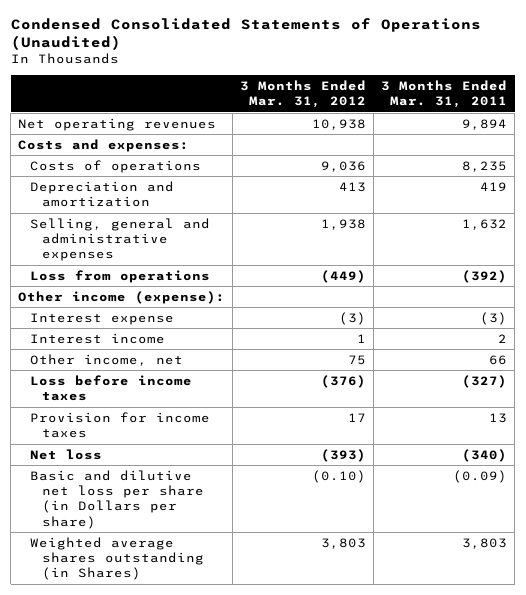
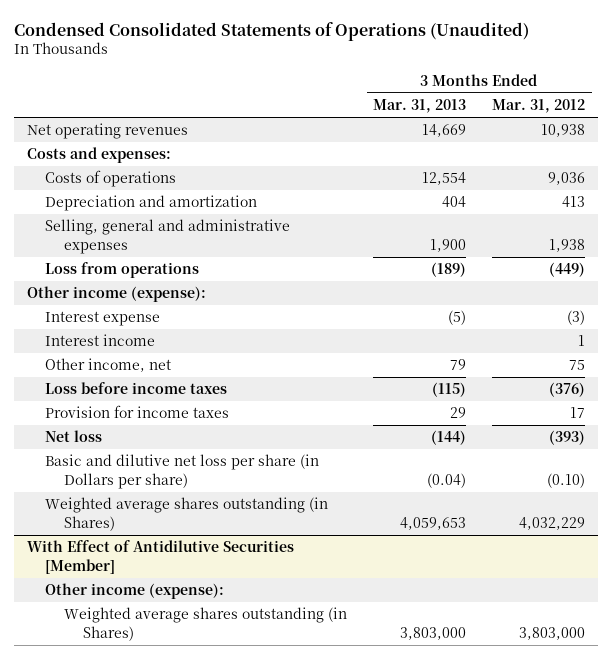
[381,79,508,109] 3 Months Ended Mar. 31, 2011 -> none
none -> [373,99,467,114] Mar. 31, 2013
[321,537,367,549] 3,803 -> [519,516,586,530] 4,032,229
none -> [26,540,294,574] With Effect of Antidilutive Securities [Member]
none -> [45,583,225,600] Other income (expense):
none -> [64,607,348,641] Weighted average shares outstanding (in Shares)

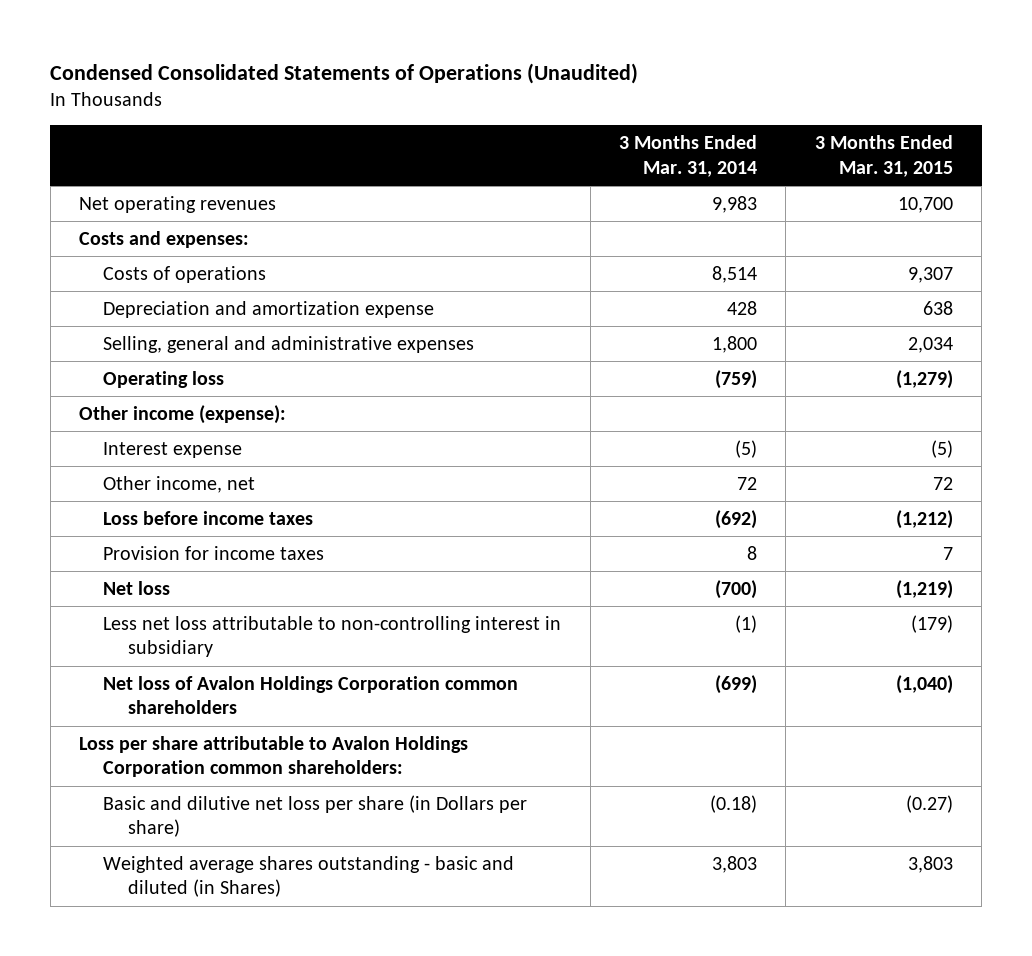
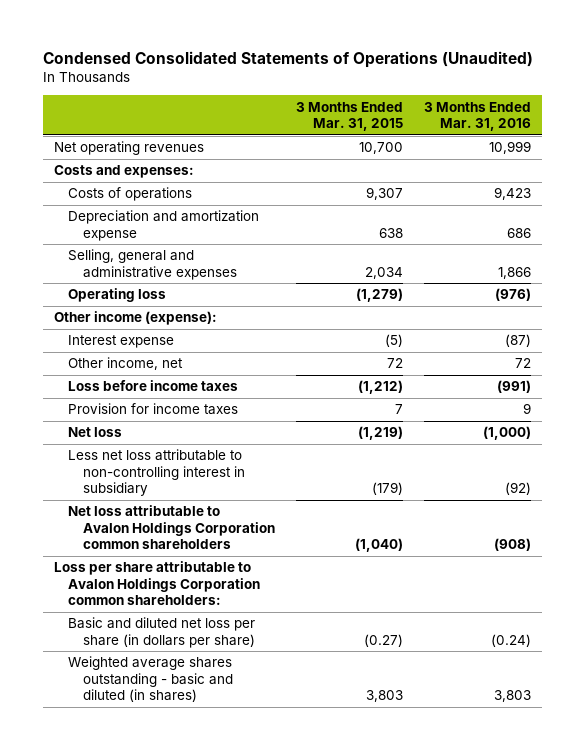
[619,135,758,177] 3 Months Ended Mar. 31, 2014 -> none
none -> [424,101,532,132] 3 Months Ended Mar. 31, 2016
[103,676,519,715] Net loss of Avalon Holdings Corporation common shareholders -> [68,505,276,550] Net loss attributable to Avalon Holdings Corporation common shareholders
[103,795,528,838] Basic and dilutive net loss per share (in Dollars per share) -> [68,617,256,648] Basic and diluted net loss per share (in dollars per share)
[103,856,515,898] Weighted average shares outstanding - basic and diluted (in Shares) -> [68,656,234,703] Weighted average shares outstanding - basic and diluted (in shares)

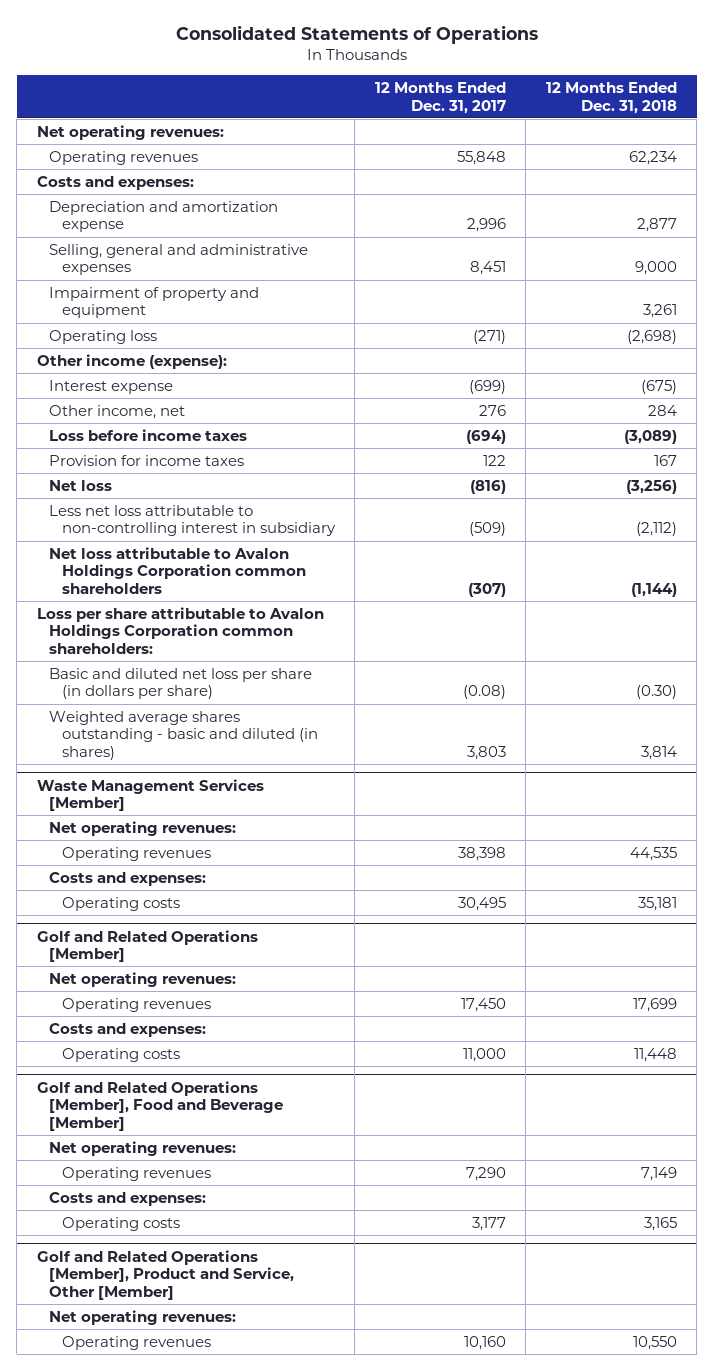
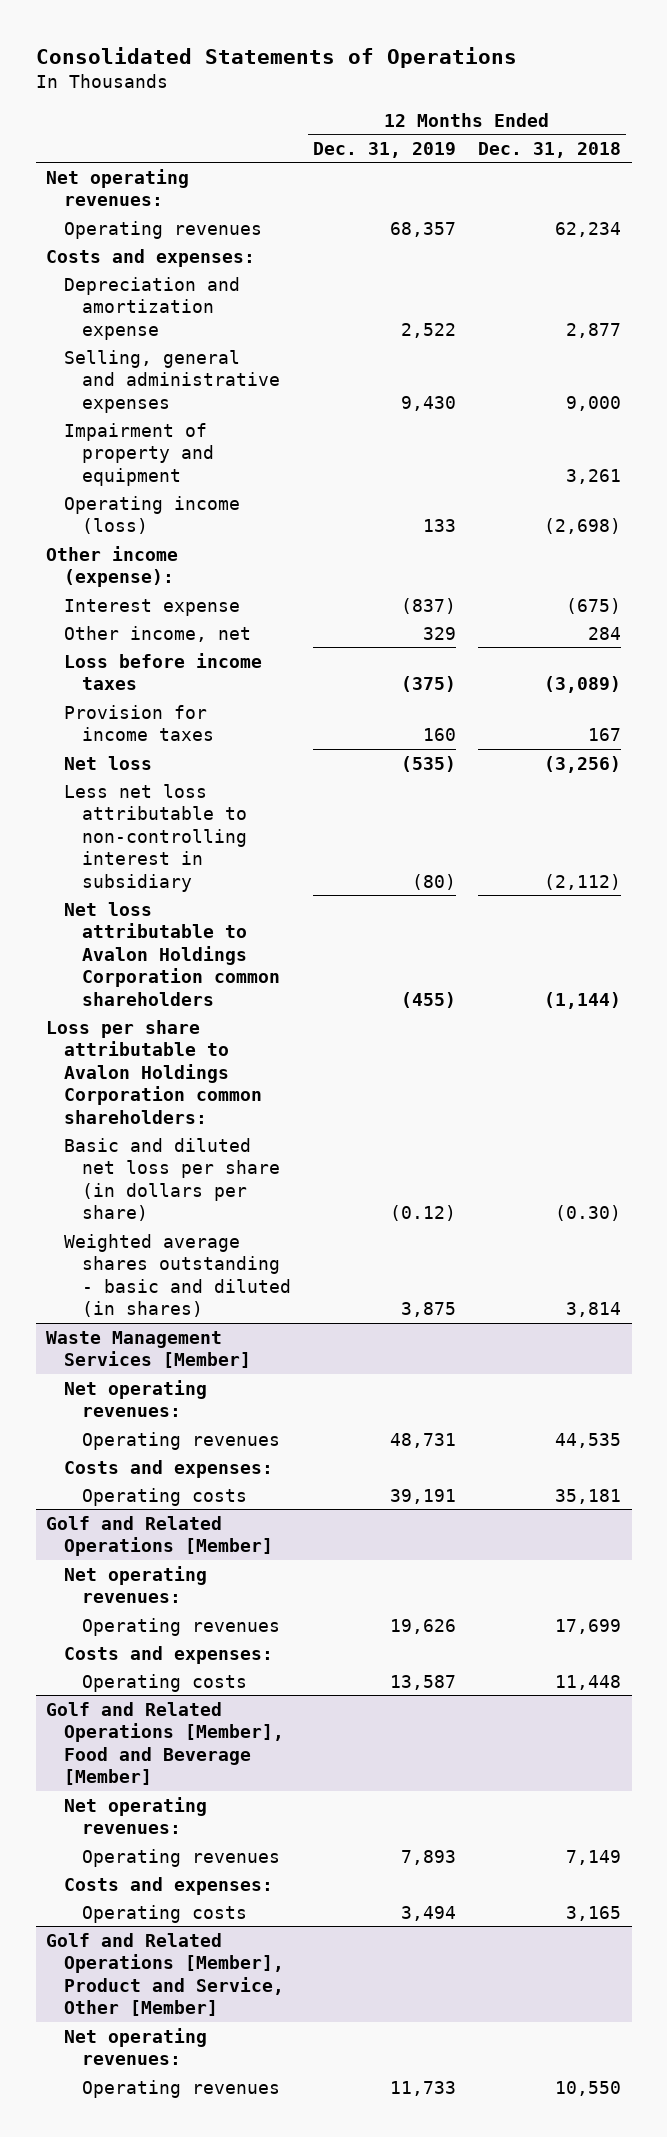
[374,82,506,114] 12 Months Ended Dec. 31, 2017 -> none
none -> [312,141,456,158] Dec. 31, 2019
[49,329,158,344] Operating loss -> [64,495,241,535] Operating income (loss)

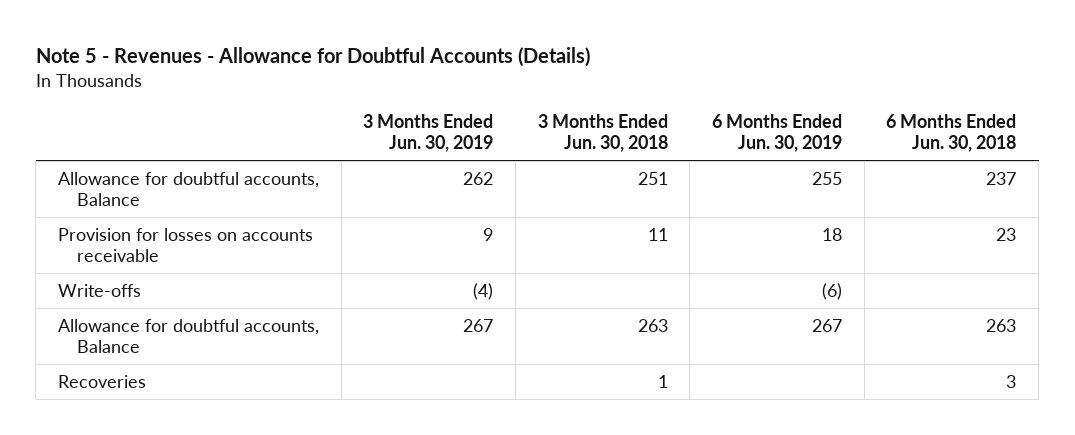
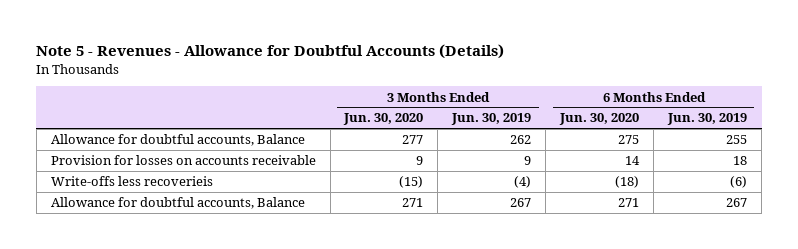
[537,113,668,153] 3 Months Ended Jun. 30, 2018 -> none
[886,113,1017,153] 6 Months Ended Jun. 30, 2018 -> none
none -> [343,113,424,126] Jun. 30, 2020
none -> [559,113,640,126] Jun. 30, 2020
[58,283,142,297] Write-offs -> [50,176,213,187] Write-offs less recoverieis
[58,374,147,388] Recoveries -> none

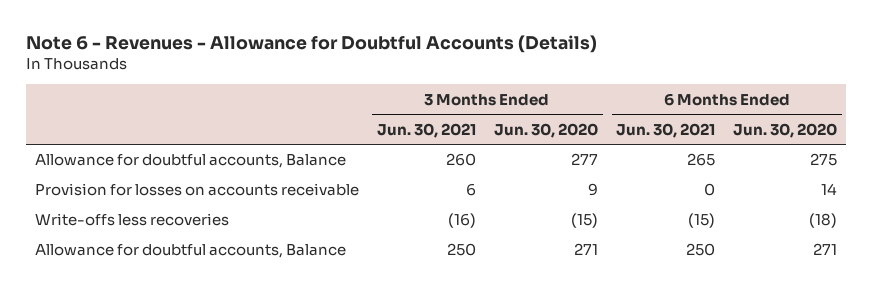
[36,44,505,60] Note 5 - Revenues - Allowance for Doubtful Accounts (Details) -> [25,35,597,54] Note 6 - Revenues - Allowance for Doubtful Accounts (Details)
[451,113,532,126] Jun. 30, 2019 -> none
[667,113,748,126] Jun. 30, 2019 -> none
none -> [376,122,476,138] Jun. 30, 2021
none -> [616,122,716,138] Jun. 30, 2021
[50,176,213,187] Write-offs less recoverieis -> [34,213,229,227] Write-offs less recoveries

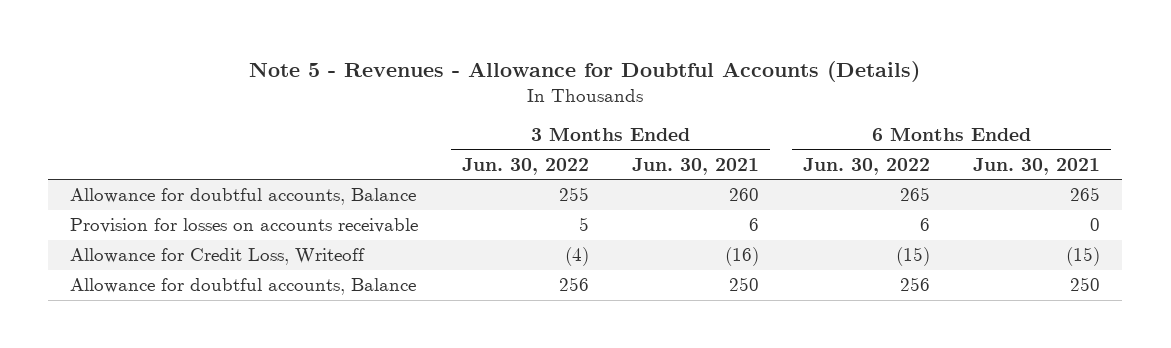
[25,35,597,54] Note 6 - Revenues - Allowance for Doubtful Accounts (Details) -> [249,60,921,82] Note 5 - Revenues - Allowance for Doubtful Accounts (Details)
[493,122,598,138] Jun. 30, 2020 -> none
[733,122,838,138] Jun. 30, 2020 -> none
none -> [461,157,589,175] Jun. 30, 2022
none -> [802,157,930,175] Jun. 30, 2022
[34,213,229,227] Write-offs less recoveries -> [70,248,366,266] Allowance for Credit Loss, Writeoff

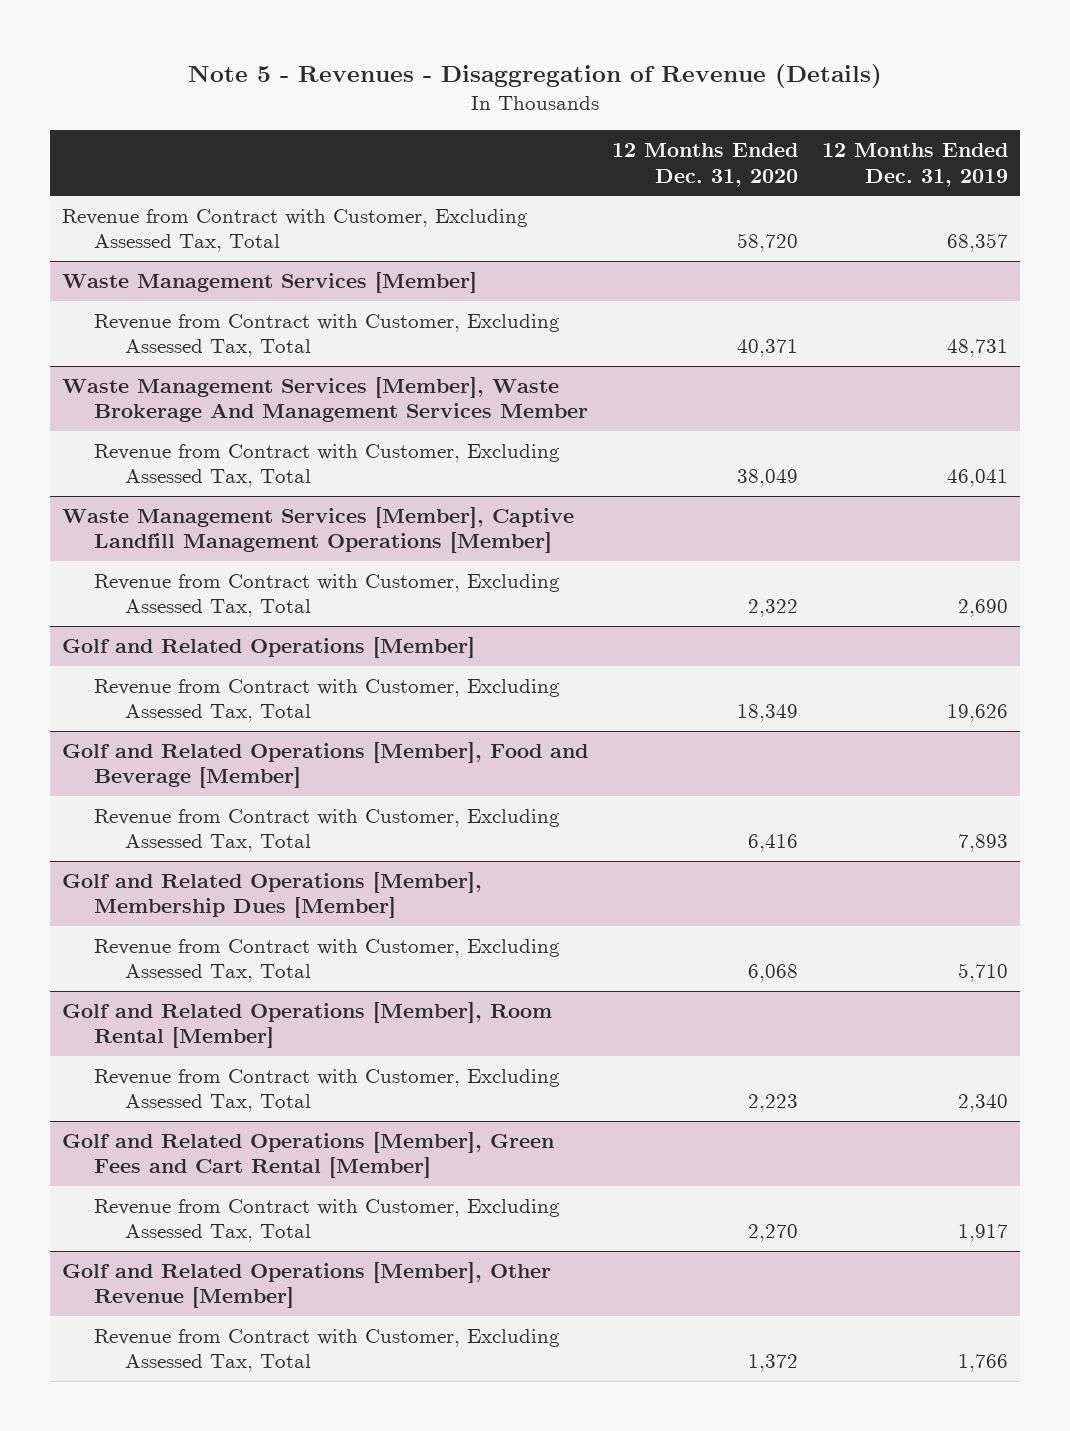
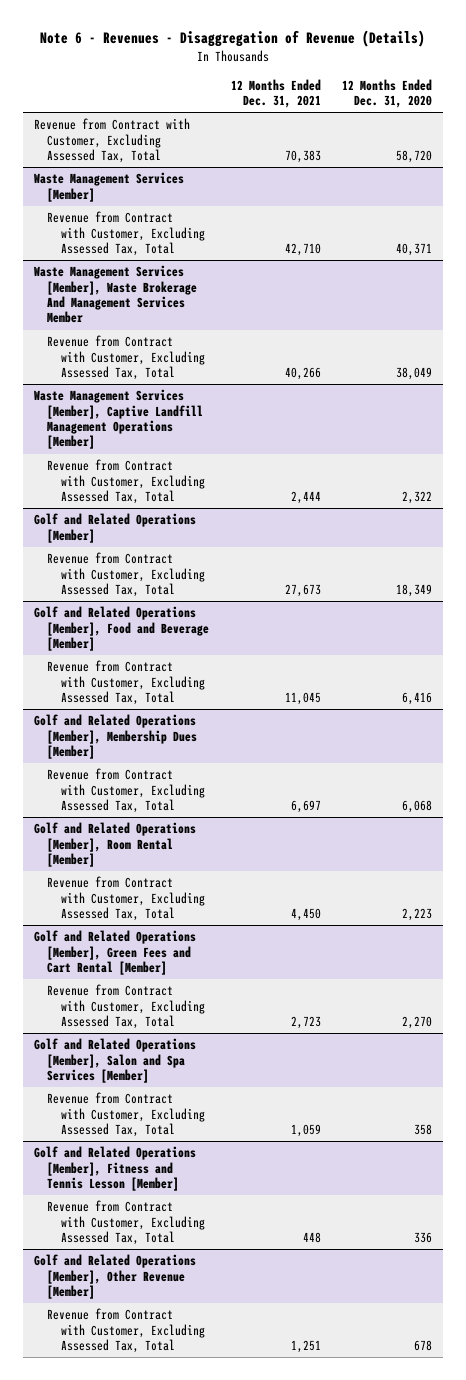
[187,63,882,88] Note 5 - Revenues - Disaggregation of Revenue (Details) -> [39,30,425,48] Note 6 - Revenues - Disaggregation of Revenue (Details)
[822,143,1009,187] 12 Months Ended Dec. 31, 2019 -> none
none -> [230,78,321,109] 12 Months Ended Dec. 31, 2021
none -> [33,1038,196,1084] Golf and Related Operations [Member], Salon and Spa Services [Member]
none -> [47,1092,205,1138] Revenue from Contract with Customer, Excluding Assessed Tax, Total
none -> [33,1146,196,1192] Golf and Related Operations [Member], Fitness and Tennis Lesson [Member]
none -> [47,1200,205,1246] Revenue from Contract with Customer, Excluding Assessed Tax, Total
[747,1354,798,1373] 1,372 -> [413,1340,432,1352] 678

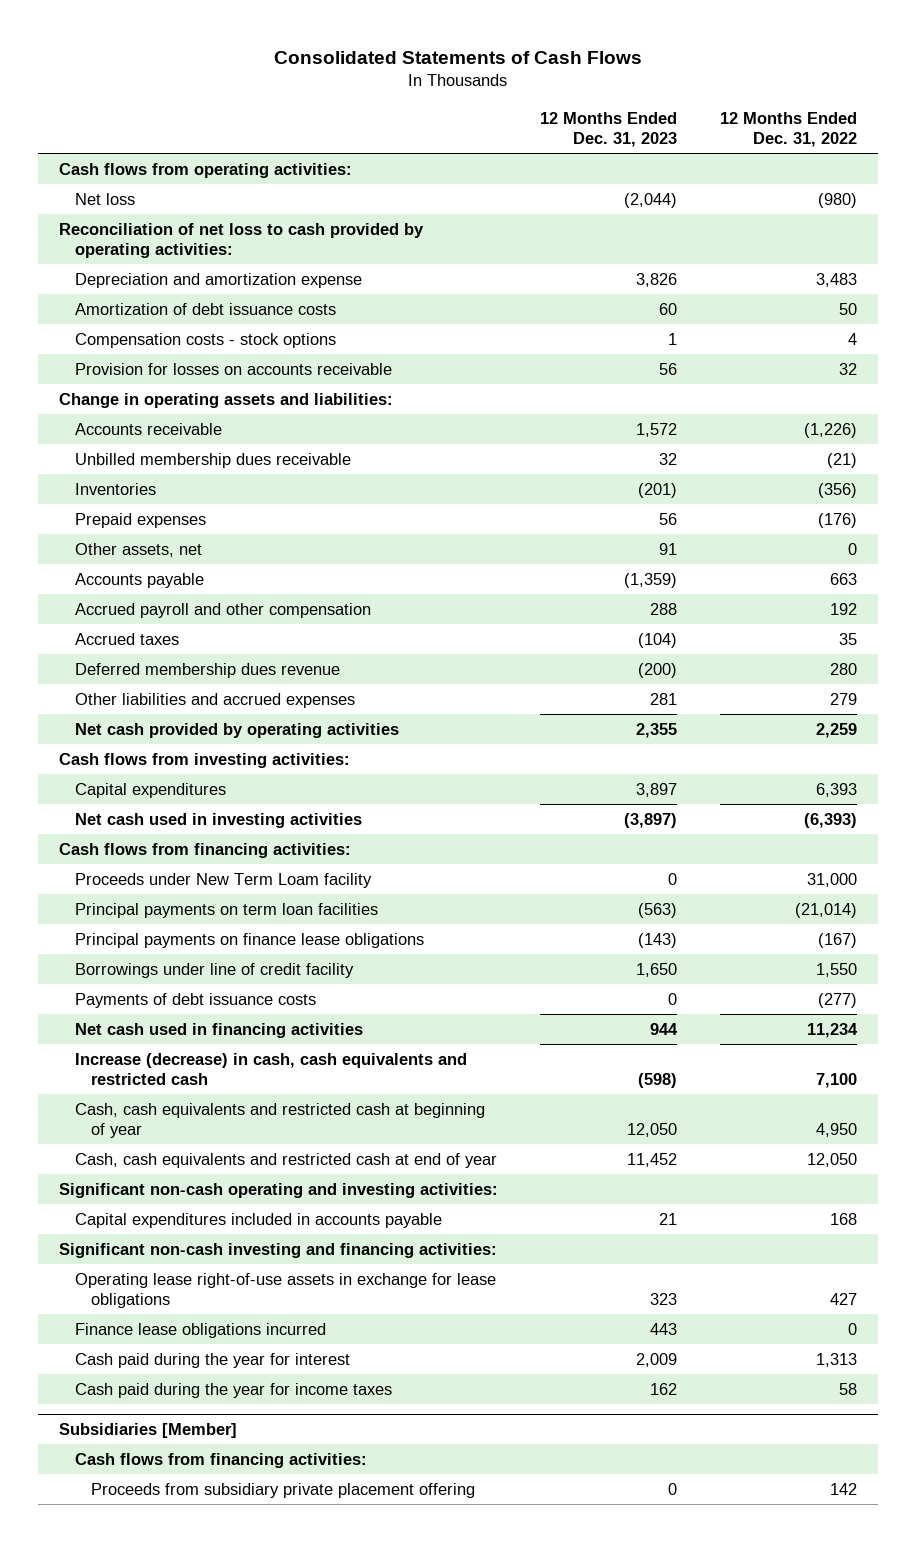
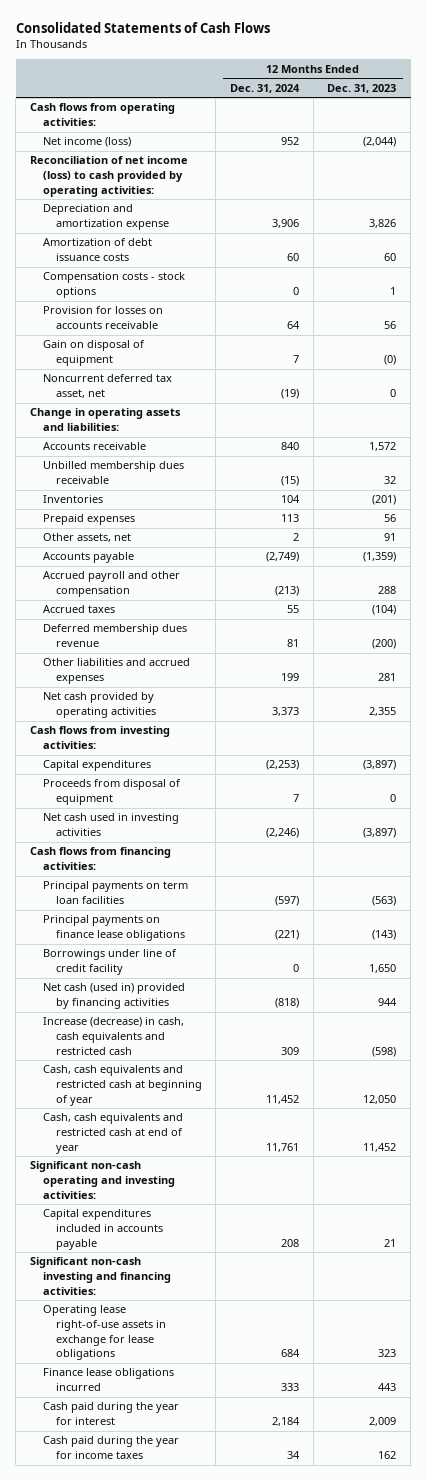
[719,111,857,148] 12 Months Ended Dec. 31, 2022 -> none
none -> [230,83,301,93] Dec. 31, 2024
[75,192,136,205] Net loss -> [42,137,131,148] Net income (loss)
[59,222,425,258] Reconciliation of net loss to cash provided by operating activities: -> [29,156,188,197] Reconciliation of net income (loss) to cash provided by operating activities:
none -> [42,340,145,367] Gain on disposal of equipment
none -> [42,374,172,399] Noncurrent deferred tax asset, net
[636,782,678,797] 3,897 -> [363,760,397,771] (3,897)
none -> [42,779,181,806] Proceeds from disposal of equipment
[75,872,373,888] Proceeds under New Term Loam facility -> none
[75,992,317,1008] Payments of debt issuance costs -> none
[75,1022,364,1038] Net cash used in financing activities -> [42,983,185,1010] Net cash (used in) provided by financing activities
[59,1422,238,1438] Subsidiaries [Member] -> none
[75,1452,368,1468] Cash flows from financing activities: -> none
[90,1482,475,1498] Proceeds from subsidiary private placement offering -> none

